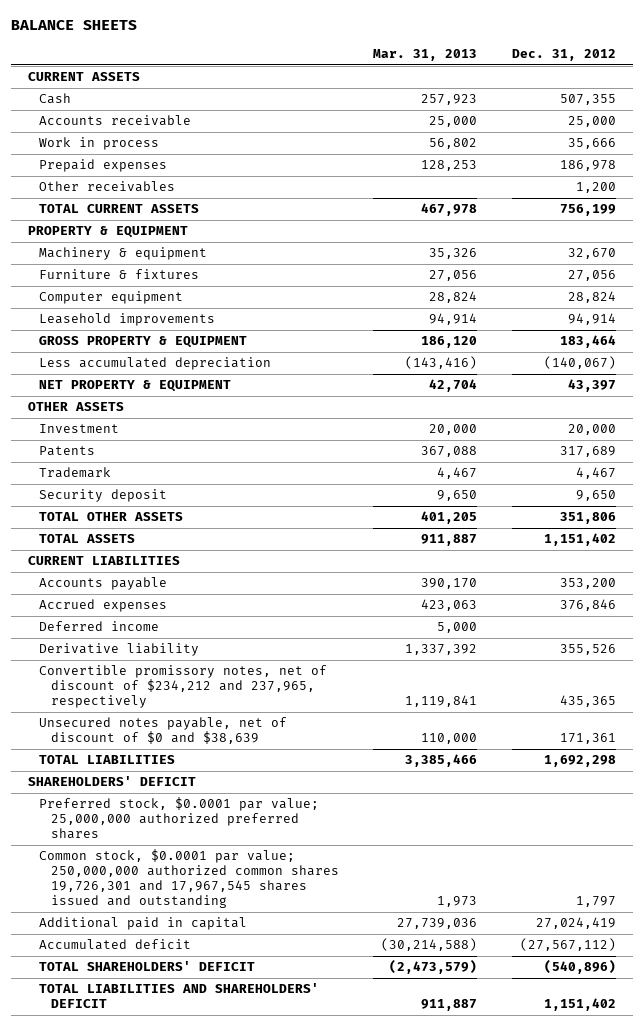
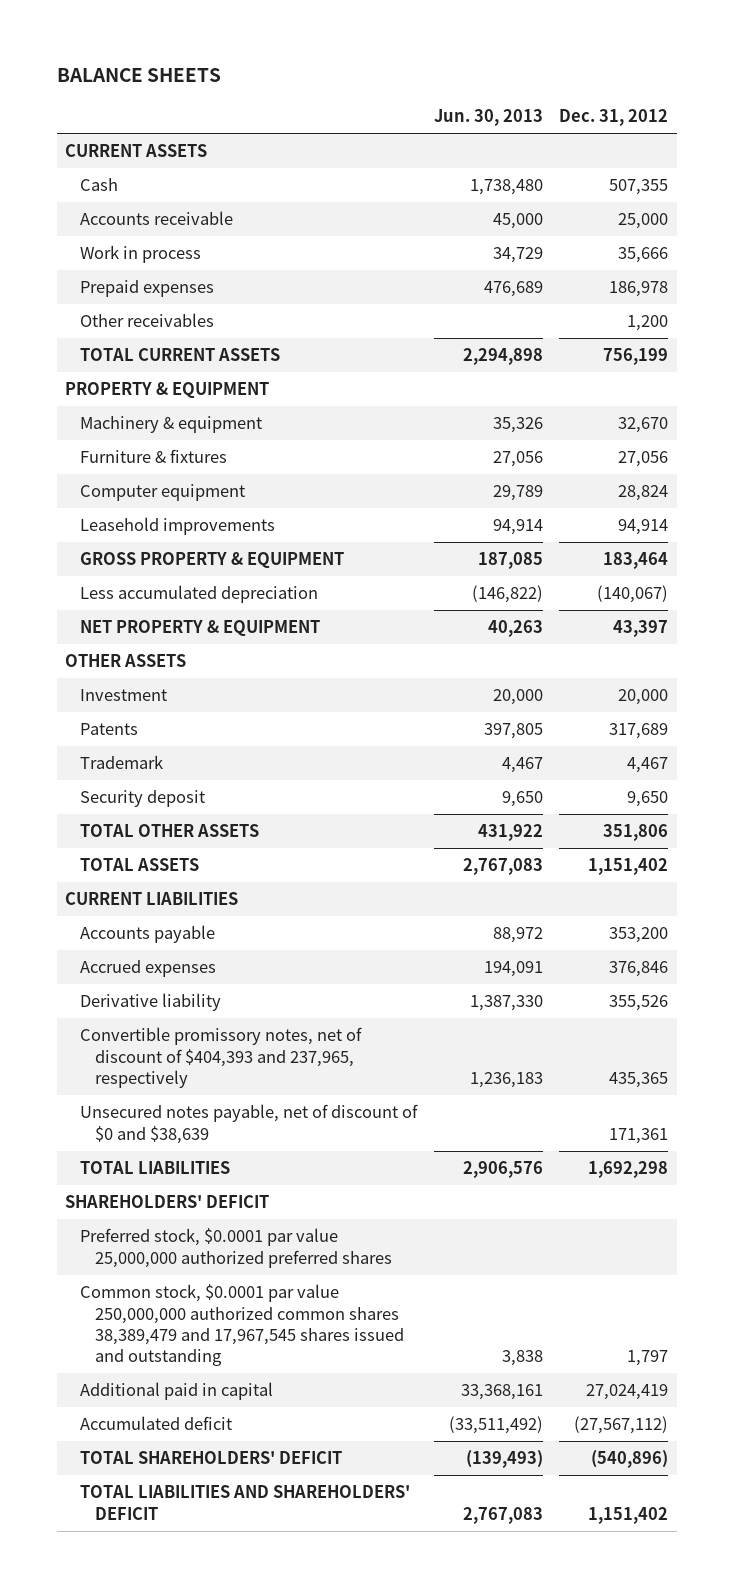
[373,49,478,62] Mar. 31, 2013 -> none
none -> [433,109,543,127] Jun. 30, 2013
[39,621,160,632] Deferred income -> none
[39,665,328,709] Convertible promissory notes, net of discount of $234,212 and 237,965, respectively -> [79,1027,362,1088] Convertible promissory notes, net of discount of $404,393 and 237,965, respectively
[39,797,320,840] Preferred stock, $0.0001 par value; 25,000,000 authorized preferred shares -> [79,1228,392,1268] Preferred stock, $0.0001 par value 25,000,000 authorized preferred shares
[39,849,339,909] Common stock, $0.0001 par value; 250,000,000 authorized common shares 19,726,301 and 17,967,545 shares issued and outstanding -> [79,1284,404,1367] Common stock, $0.0001 par value 250,000,000 authorized common shares 38,389,479 and 17,967,545 shares issued and outstanding

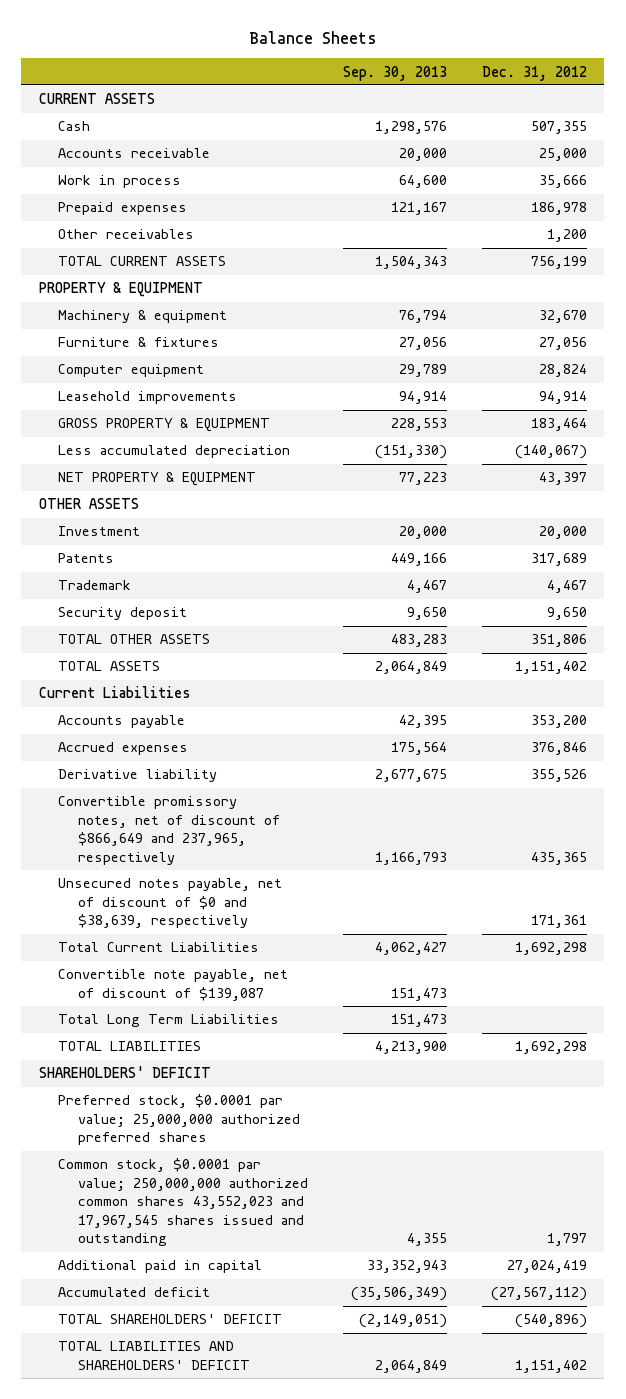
[56,68,221,83] BALANCE SHEETS -> [248,30,377,44] Balance Sheets
[433,109,543,127] Jun. 30, 2013 -> none
none -> [342,65,447,81] Sep. 30, 2013
[64,892,238,906] CURRENT LIABILITIES -> [38,686,191,699] Current Liabilities
[79,1027,362,1088] Convertible promissory notes, net of discount of $404,393 and 237,965, respectively -> [58,796,280,865] Convertible promissory notes, net of discount of $866,649 and 237,965, respectively
[79,1104,418,1144] Unsecured notes payable, net of discount of $0 and $38,639 -> [58,878,283,929] Unsecured notes payable, net of discount of $0 and $38,639, respectively
none -> [58,942,260,953] Total Current Liabilities
none -> [58,969,289,1001] Convertible note payable, net of discount of $139,087
none -> [58,1014,280,1028] Total Long Term Liabilities
[79,1228,392,1268] Preferred stock, $0.0001 par value 25,000,000 authorized preferred shares -> [58,1094,300,1146] Preferred stock, $0.0001 par value; 25,000,000 authorized preferred shares
[79,1284,404,1367] Common stock, $0.0001 par value 250,000,000 authorized common shares 38,389,479 and 17,967,545 shares issued and outstanding -> [58,1158,308,1247] Common stock, $0.0001 par value; 250,000,000 authorized common shares 43,552,023 and 17,967,545 shares issued and outstanding

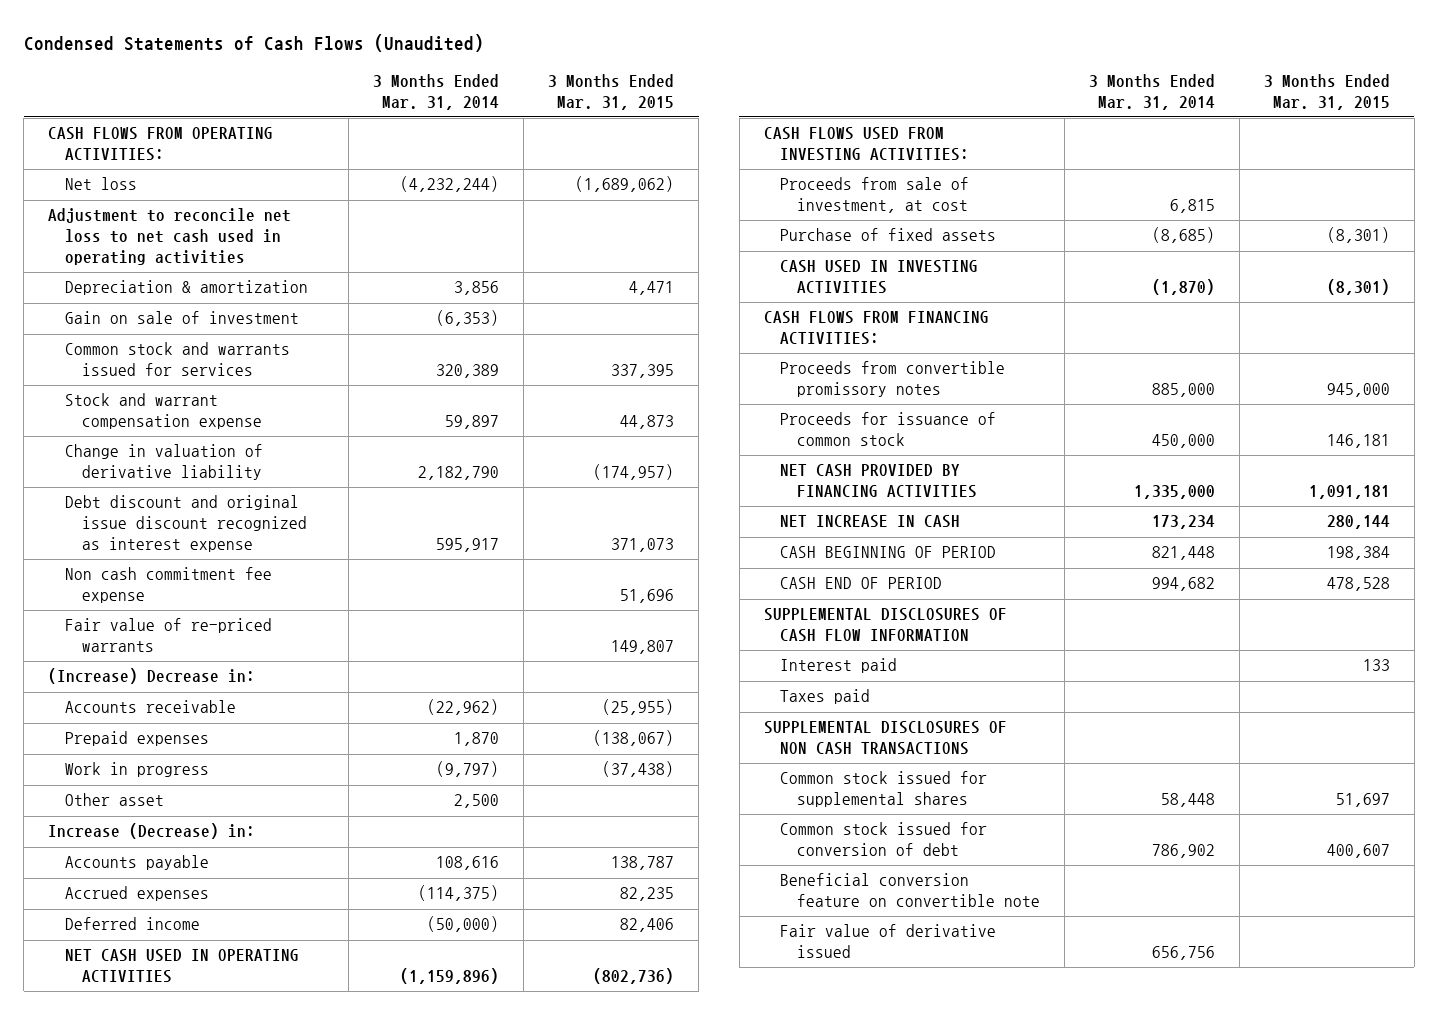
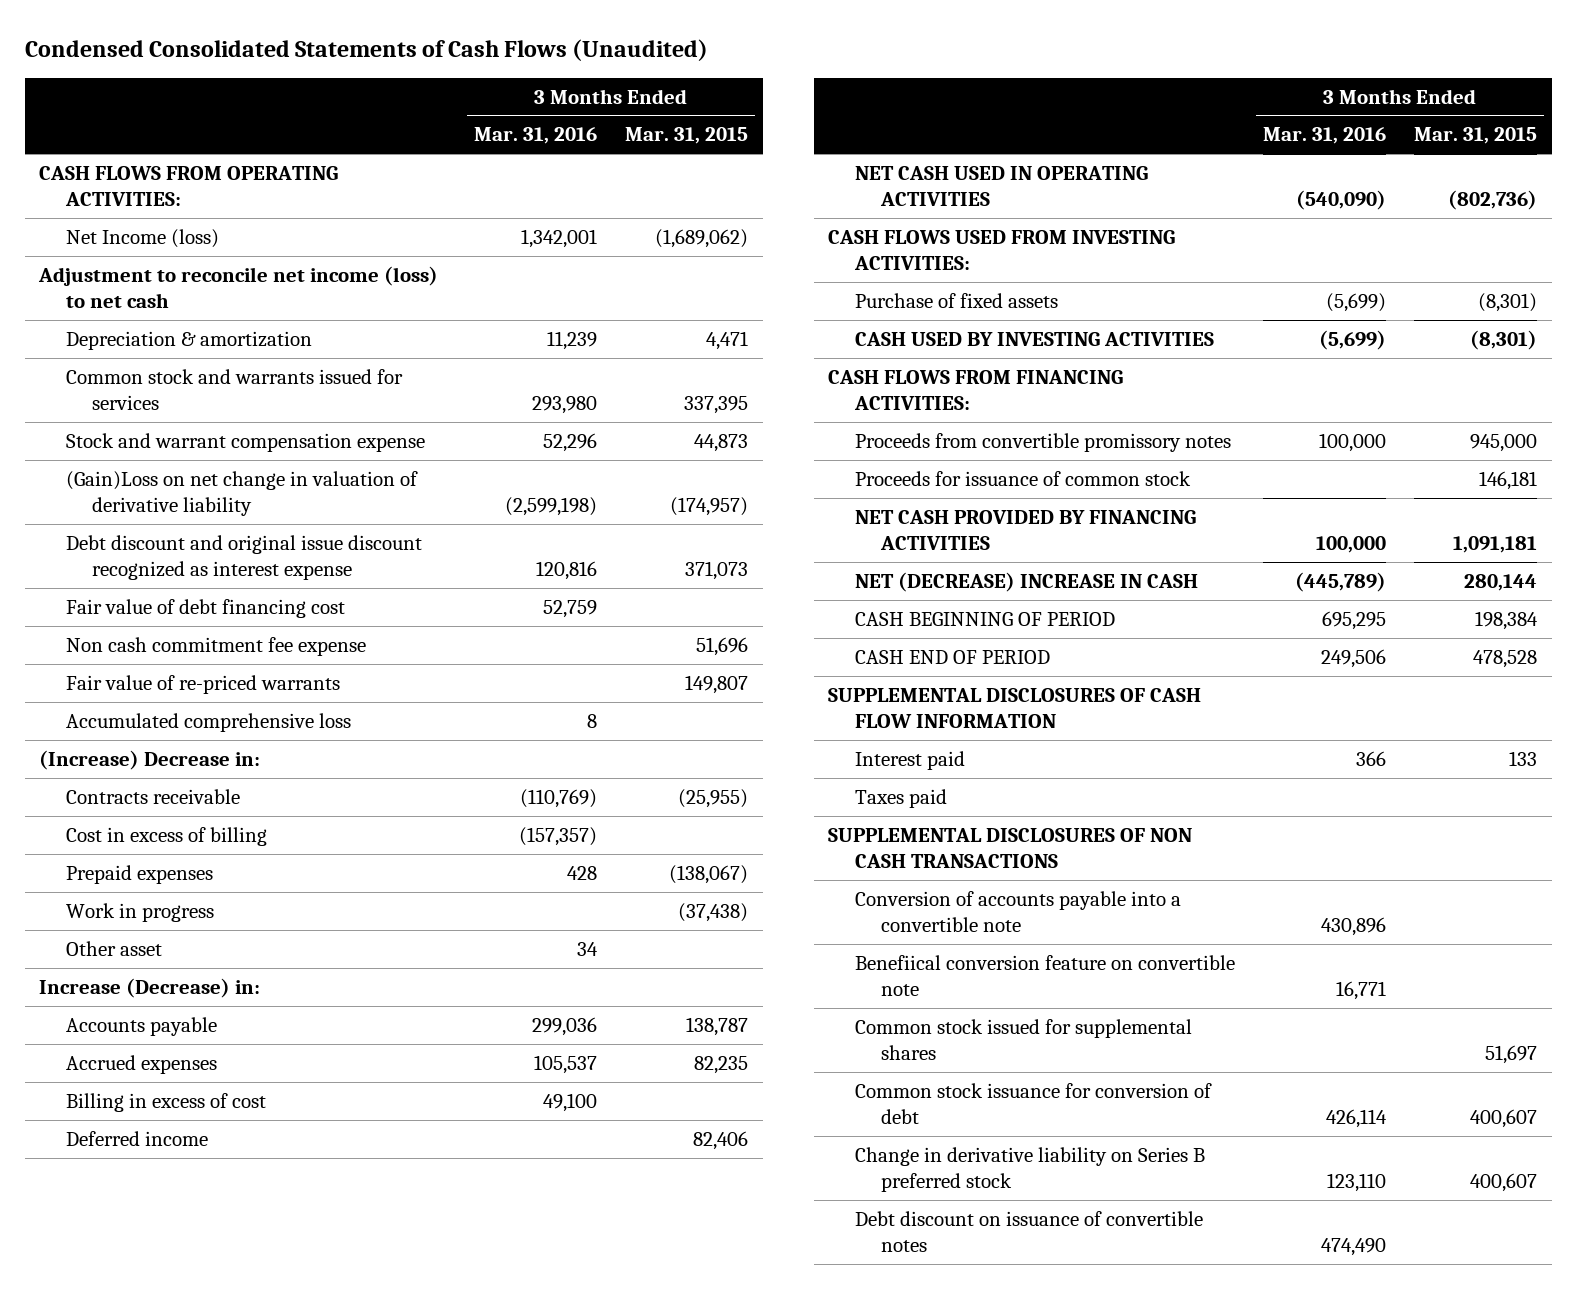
[23,34,484,53] Condensed Statements of Cash Flows (Unaudited) -> [25,39,709,62] Condensed Consolidated Statements of Cash Flows (Unaudited)
[373,73,500,110] 3 Months Ended Mar. 31, 2014 -> none
none -> [474,127,598,145] Mar. 31, 2016
[64,177,137,191] Net loss -> [65,228,219,248] Net Income (loss)
[48,208,292,265] Adjustment to reconcile net loss to net cash used in operating activities -> [38,265,439,309] Adjustment to reconcile net income (loss) to net cash
[64,311,299,325] Gain on sale of investment -> none
[64,444,263,481] Change in valuation of derivative liability -> [65,470,418,517] (Gain)Loss on net change in valuation of derivative liability
none -> [65,598,345,618] Fair value of debt financing cost
none -> [65,712,351,732] Accumulated comprehensive loss
[64,700,236,714] Accounts receivable -> [65,788,240,804] Contracts receivable
none -> [65,826,267,846] Cost in excess of billing
none -> [65,1092,266,1112] Billing in excess of cost
[780,177,970,214] Proceeds from sale of investment, at cost -> none
[780,260,979,295] CASH USED IN INVESTING ACTIVITIES -> [854,331,1214,346] CASH USED BY INVESTING ACTIVITIES
[780,515,961,529] NET INCREASE IN CASH -> [854,571,1198,592] NET (DECREASE) INCREASE IN CASH
none -> [854,890,1181,933] Conversion of accounts payable into a convertible note
none -> [854,954,1235,997] Benefiical conversion feature on convertible note
[780,873,1041,908] Beneficial conversion feature on convertible note -> none
[780,924,997,959] Fair value of derivative issued -> none
[780,822,988,857] Common stock issued for conversion of debt -> [854,1082,1212,1125] Common stock issuance for conversion of debt
none -> [854,1146,1205,1193] Change in derivative liability on Series B preferred stock
none -> [854,1210,1203,1253] Debt discount on issuance of convertible notes

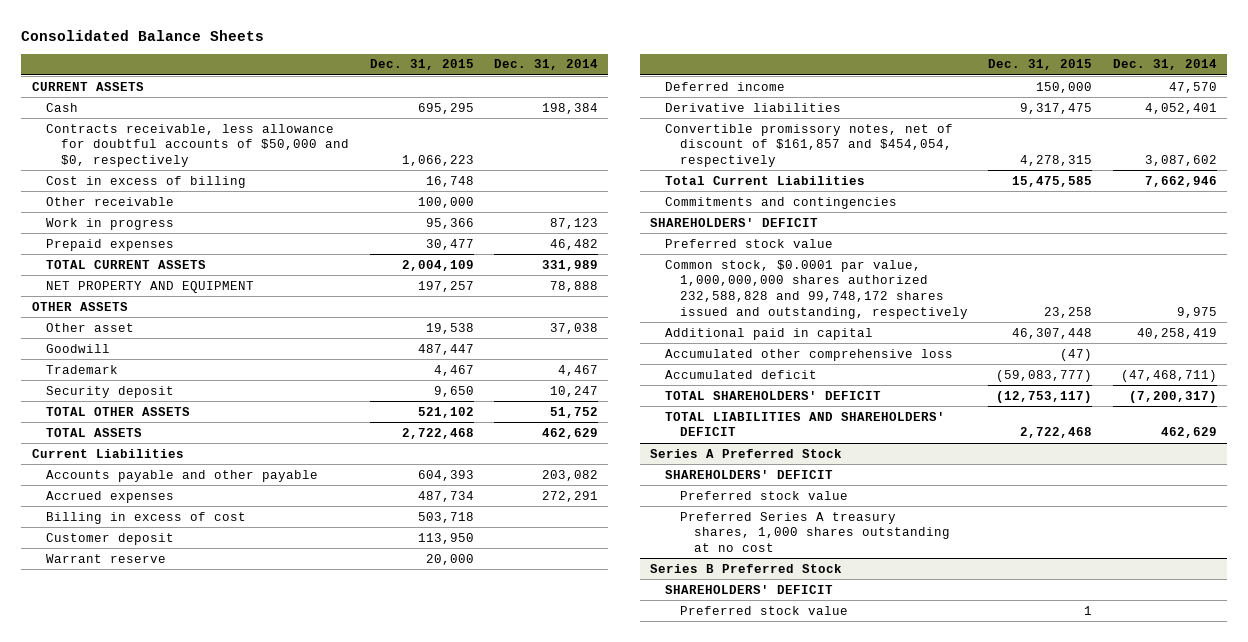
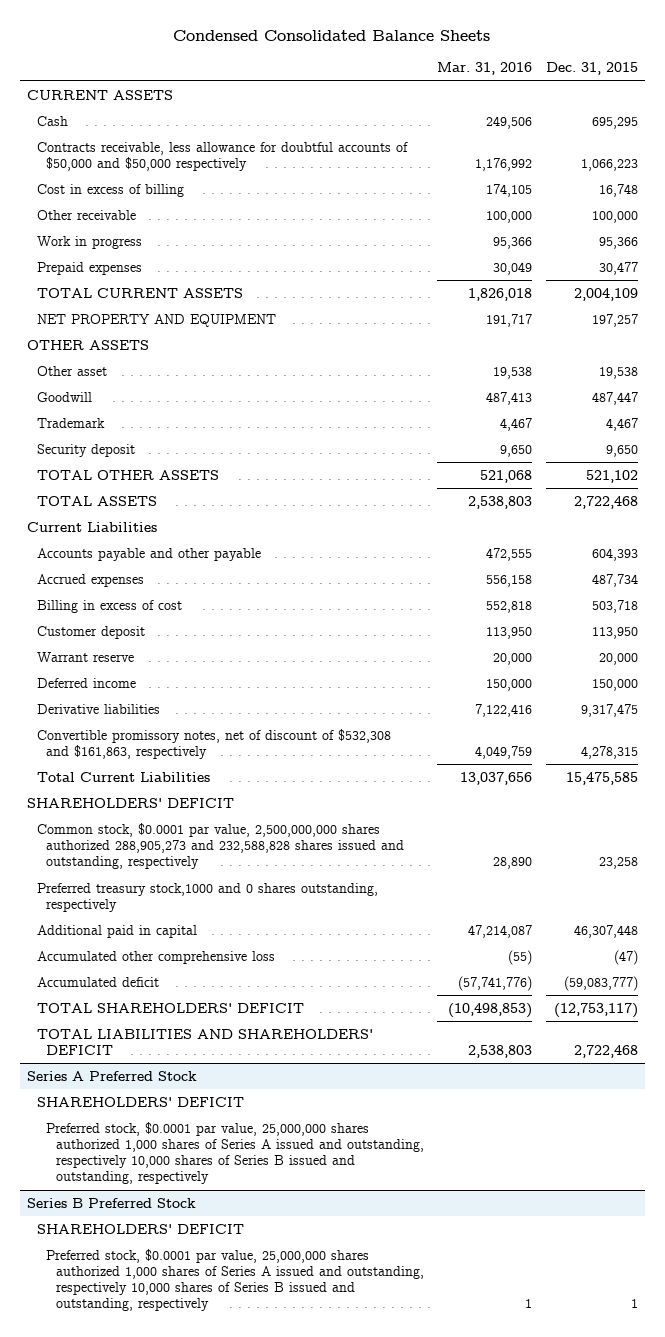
[21,30,265,42] Consolidated Balance Sheets -> [173,30,491,42] Condensed Consolidated Balance Sheets
[494,59,599,71] Dec. 31, 2014 -> none
none -> [437,62,533,76] Mar. 31, 2016
[46,123,350,168] Contracts receivable, less allowance for doubtful accounts of $50,000 and $0, respectively -> [36,141,408,171] Contracts receivable, less allowance for doubtful accounts of $50,000 and $50,000 respectively
[664,123,953,168] Convertible promissory notes, net of discount of $161,857 and $454,054, respectively -> [36,728,391,759] Convertible promissory notes, net of discount of $532,308 and $161,863, respectively
[664,196,897,209] Commitments and contingencies -> none
[664,238,833,248] Preferred stock value -> none
[664,259,968,319] Common stock, $0.0001 par value, 1,000,000,000 shares authorized 232,588,828 and 99,748,172 shares issued and outstanding, respectively -> [36,822,405,870] Common stock, $0.0001 par value, 2,500,000,000 shares authorized 288,905,273 and 232,588,828 shares issued and outstanding, respectively
none -> [36,882,378,912] Preferred treasury stock,1000 and 0 shares outstanding, respectively
[679,511,951,553] Preferred Series A treasury shares, 1,000 shares outstanding at no cost -> none
[679,490,848,500] Preferred stock value -> [46,1121,424,1185] Preferred stock, $0.0001 par value, 25,000,000 shares authorized 1,000 shares of Series A issued and outstanding, respectively 10,000 shares of Series B issued and outstanding, respectively
[679,605,848,615] Preferred stock value -> [46,1248,424,1312] Preferred stock, $0.0001 par value, 25,000,000 shares authorized 1,000 shares of Series A issued and outstanding, respectively 10,000 shares of Series B issued and outstanding, respectively

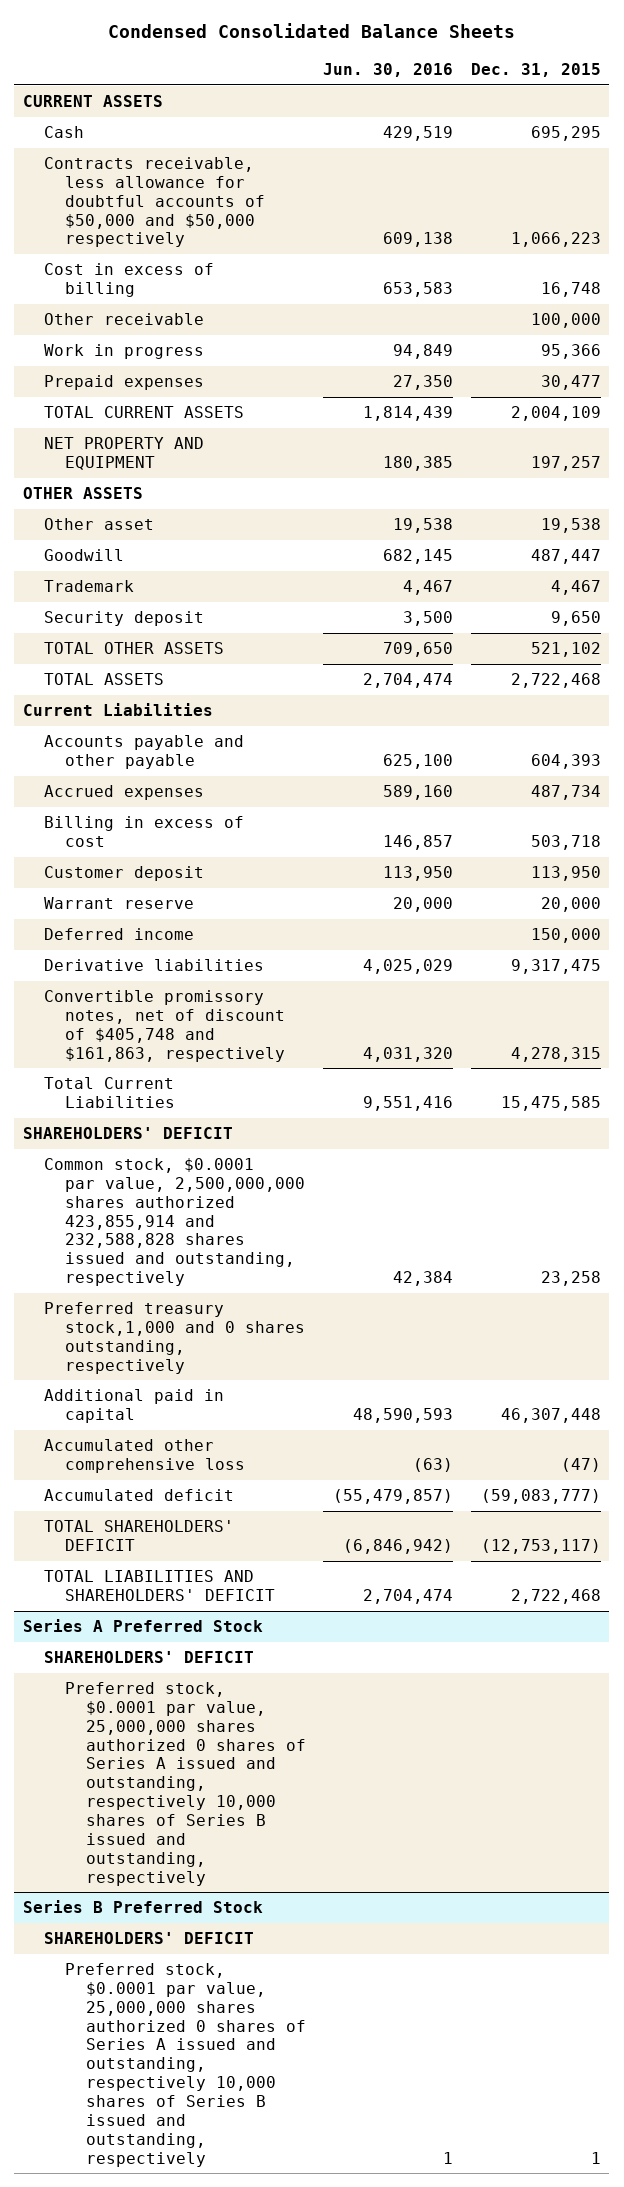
[437,62,533,76] Mar. 31, 2016 -> none
none -> [323,62,454,77] Jun. 30, 2016
[36,728,391,759] Convertible promissory notes, net of discount of $532,308 and $161,863, respectively -> [43,990,285,1062] Convertible promissory notes, net of discount of $405,748 and $161,863, respectively
[36,822,405,870] Common stock, $0.0001 par value, 2,500,000,000 shares authorized 288,905,273 and 232,588,828 shares issued and outstanding, respectively -> [43,1158,305,1287] Common stock, $0.0001 par value, 2,500,000,000 shares authorized 423,855,914 and 232,588,828 shares issued and outstanding, respectively
[36,882,378,912] Preferred treasury stock,1000 and 0 shares outstanding, respectively -> [43,1302,305,1374] Preferred treasury stock,1,000 and 0 shares outstanding, respectively
[46,1121,424,1185] Preferred stock, $0.0001 par value, 25,000,000 shares authorized 1,000 shares of Series A issued and outstanding, respectively 10,000 shares of Series B issued and outstanding, respectively -> [64,1682,306,1886] Preferred stock, $0.0001 par value, 25,000,000 shares authorized 0 shares of Series A issued and outstanding, respectively 10,000 shares of Series B issued and outstanding, respectively
[46,1248,424,1312] Preferred stock, $0.0001 par value, 25,000,000 shares authorized 1,000 shares of Series A issued and outstanding, respectively 10,000 shares of Series B issued and outstanding, respectively -> [64,1963,306,2167] Preferred stock, $0.0001 par value, 25,000,000 shares authorized 0 shares of Series A issued and outstanding, respectively 10,000 shares of Series B issued and outstanding, respectively

